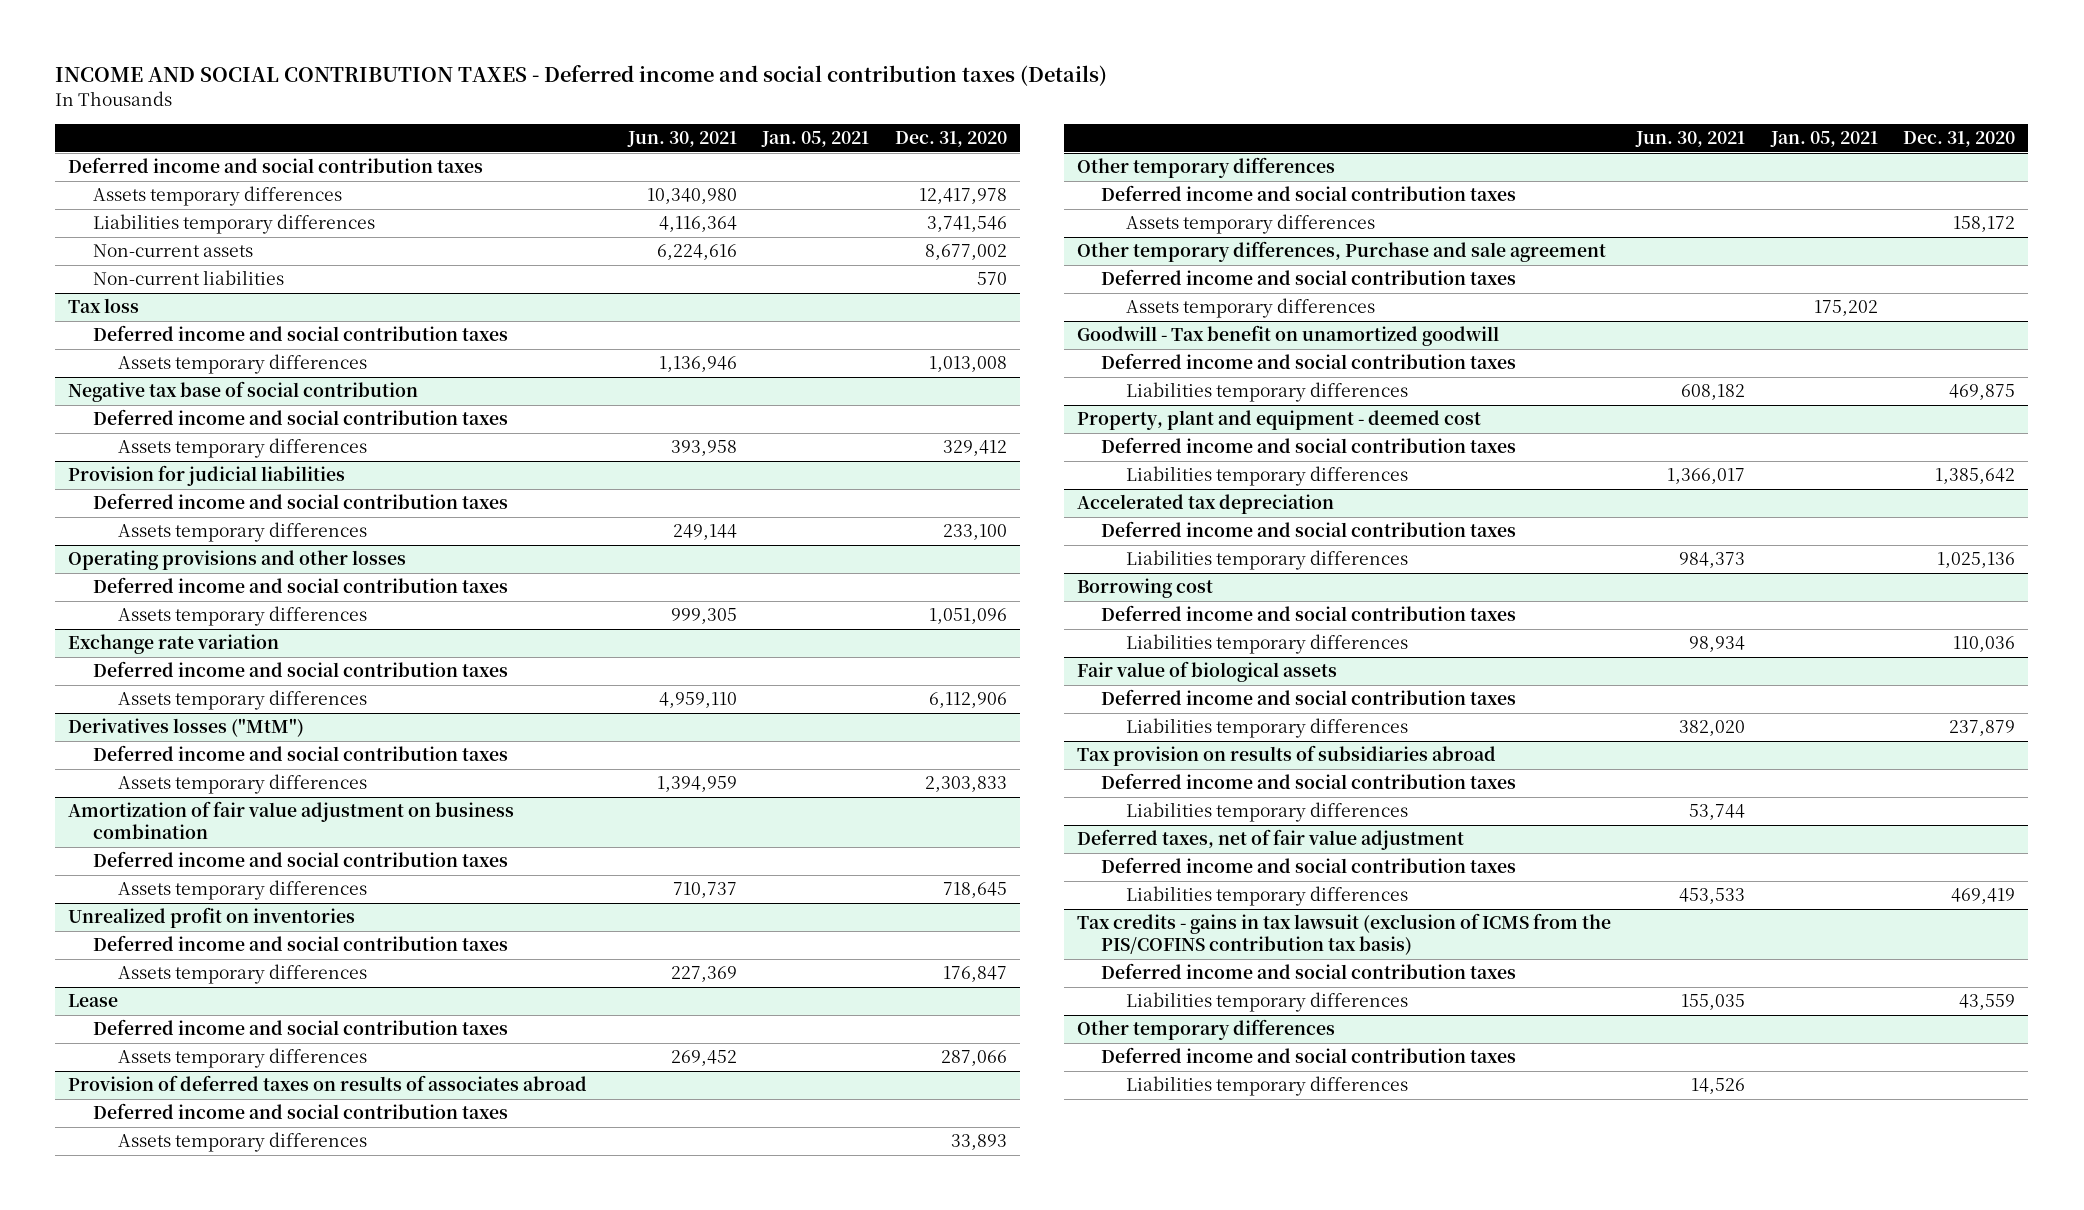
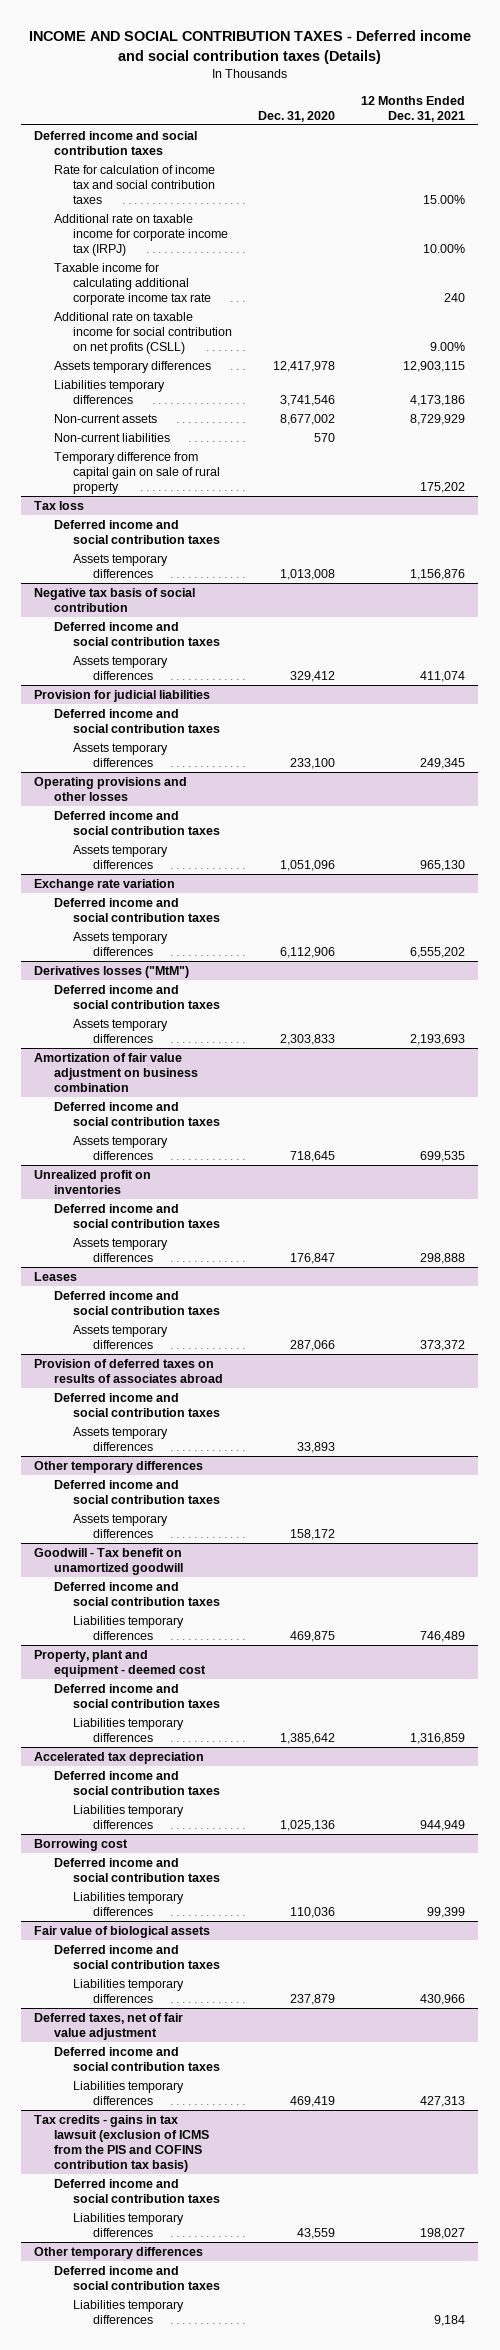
[626,131,737,148] Jun. 30, 2021 -> none
[761,131,870,148] Jan. 05, 2021 -> none
none -> [361,95,466,122] 12 Months Ended Dec. 31, 2021
none -> [53,164,216,204] Rate for calculation of income tax and social contribution taxes
none -> [53,213,229,256] Additional rate on taxable income for corporate income tax (IRPJ)
none -> [53,262,212,305] Taxable income for calculating additional corporate income tax rate
none -> [53,311,233,354] Additional rate on taxable income for social contribution on net profits (CSLL)
none -> [53,451,221,494] Temporary difference from capital gain on sale of rural property
[68,381,419,403] Negative tax base of social contribution -> [34,587,196,612] Negative tax basis of social contribution
[68,994,119,1008] Lease -> [34,1271,78,1281] Leases
[1076,241,1606,263] Other temporary differences, Purchase and sale agreement -> none
[1101,269,1517,286] Deferred income and social contribution taxes -> none
[1126,298,1376,319] Assets temporary differences -> none
[1076,745,1496,767] Tax provision on results of subsidiaries abroad -> none
[1101,773,1517,790] Deferred income and social contribution taxes -> none
[1126,802,1409,823] Liabilities temporary differences -> none
[1076,913,1611,956] Tax credits - gains in tax lawsuit (exclusion of ICMS from the PIS/COFINS contribution tax basis) -> [34,2114,209,2172] Tax credits - gains in tax lawsuit (exclusion of ICMS from the PIS and COFINS contribution tax basis)

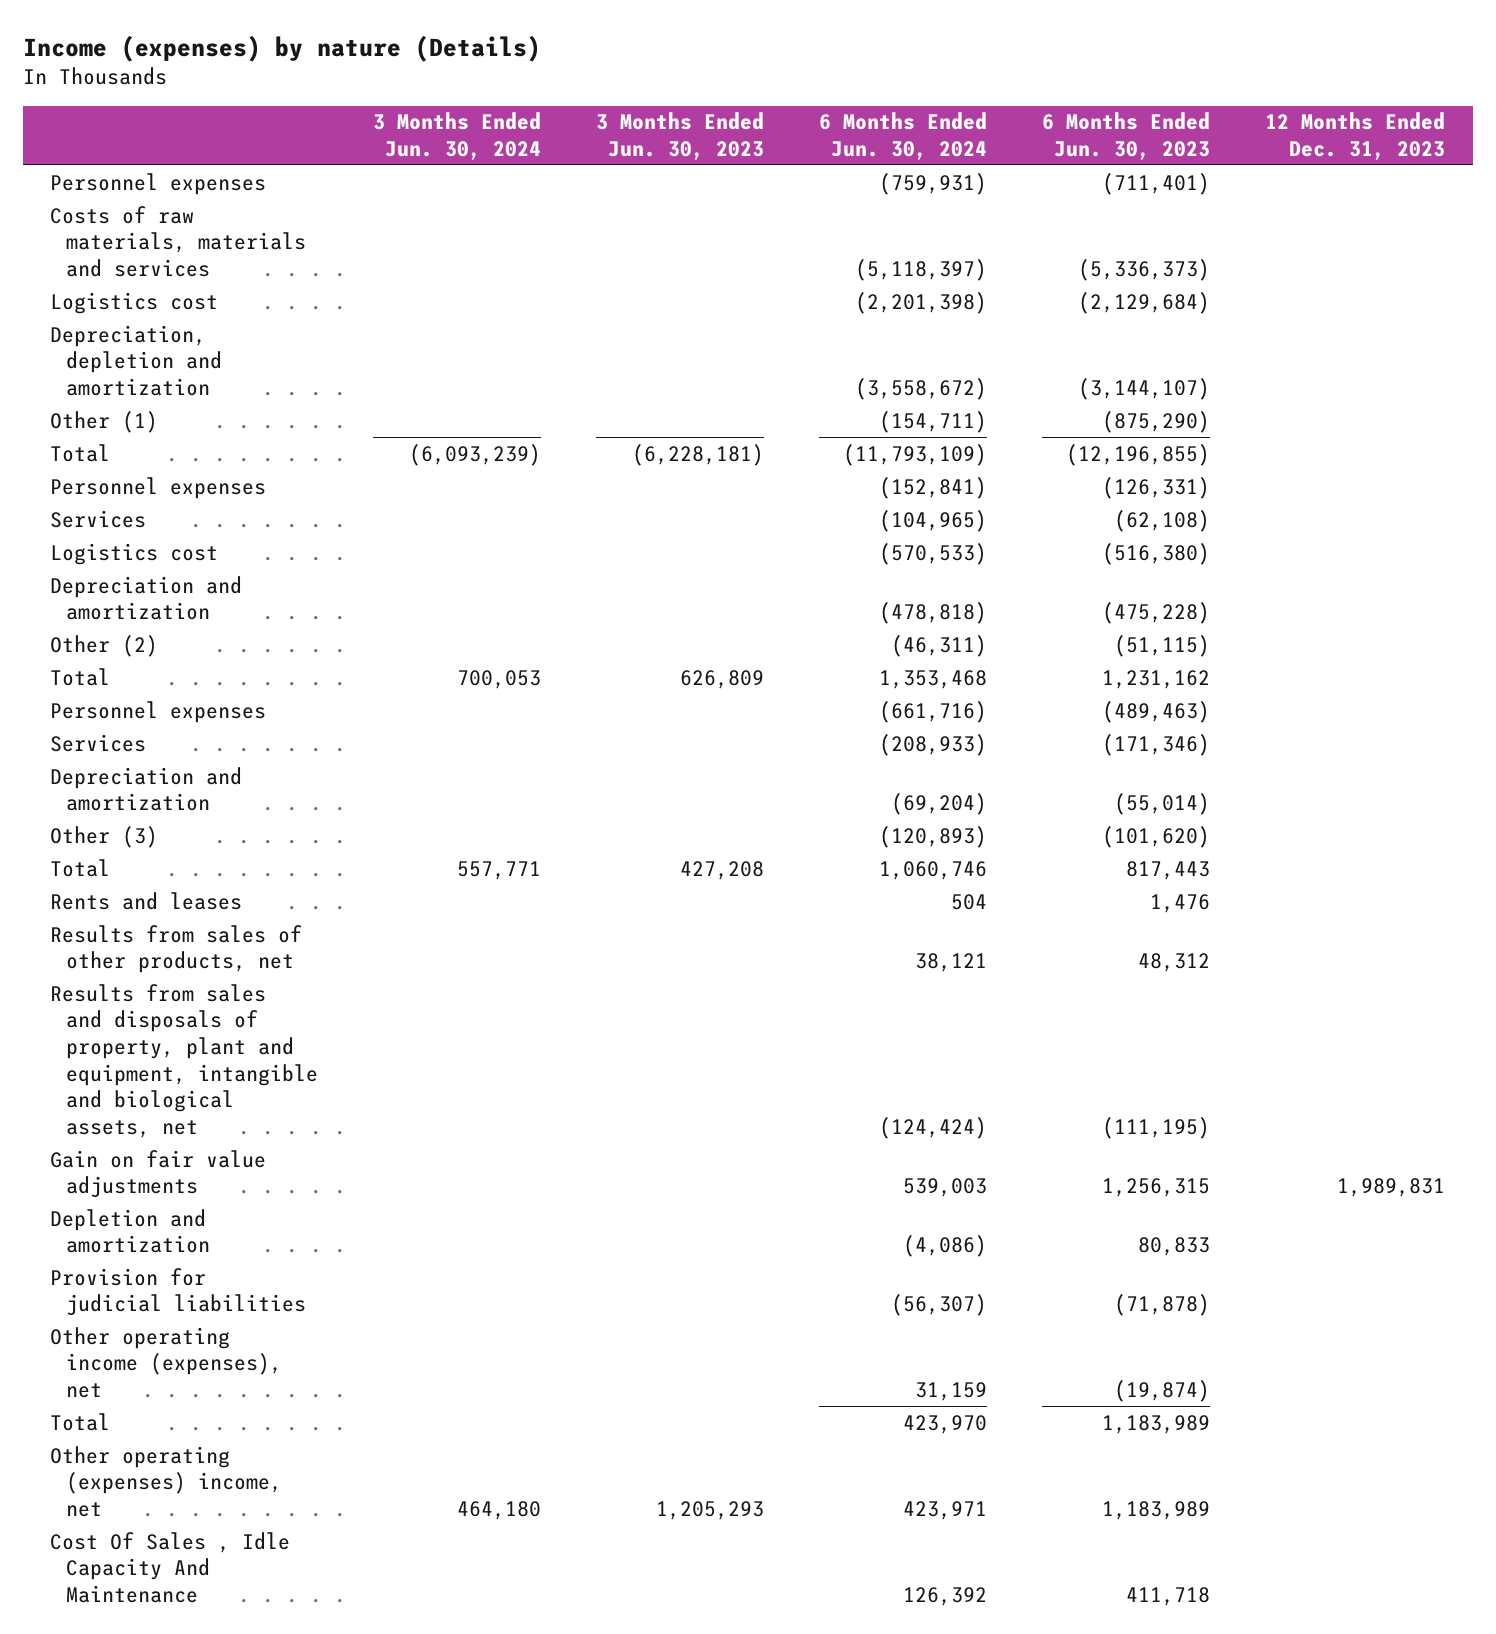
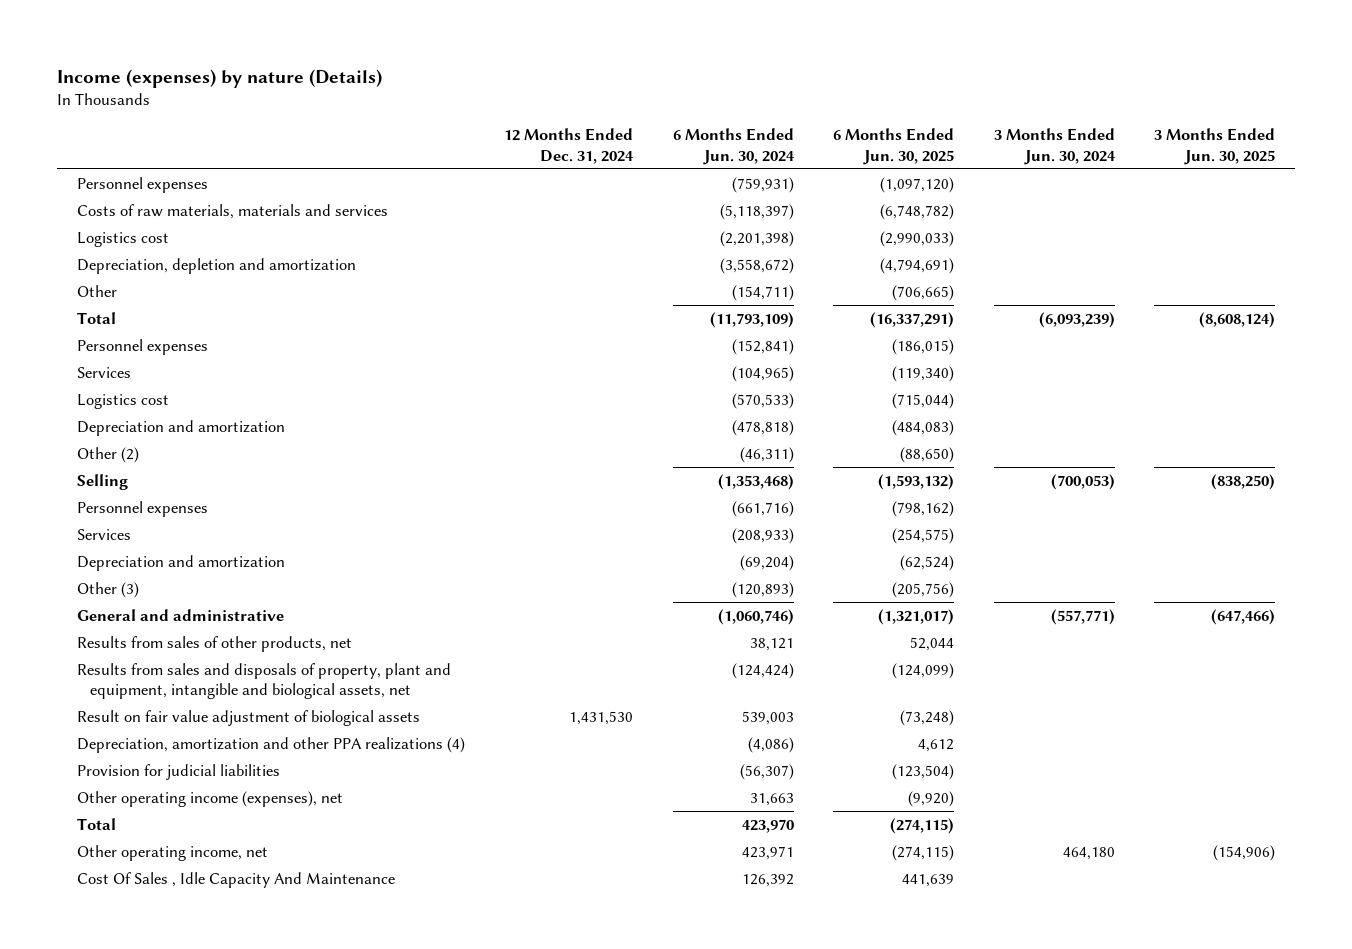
[596,112,765,161] 3 Months Ended Jun. 30, 2023 -> none
[1042,112,1211,161] 6 Months Ended Jun. 30, 2023 -> none
[1265,112,1446,161] 12 Months Ended Dec. 31, 2023 -> none
none -> [504,128,635,164] 12 Months Ended Dec. 31, 2024
none -> [833,128,955,165] 6 Months Ended Jun. 30, 2025
none -> [1154,128,1276,165] 3 Months Ended Jun. 30, 2025
[50,410,159,433] Other (1) -> [76,284,117,297] Other
[50,667,111,686] Total -> none
none -> [76,473,128,490] Selling
[50,858,111,877] Total -> none
[50,891,243,910] Rents and leases -> none
none -> [76,608,284,621] General and administrative
[50,1149,267,1199] Gain on fair value adjustments -> [76,709,420,726] Result on fair value adjustment of biological assets
[50,1208,211,1254] Depletion and amortization -> [76,736,465,753] Depreciation, amortization and other PPA realizations (4)
[915,1381,988,1401] 31,159 -> [749,792,794,806] 31,663
[50,1445,283,1517] Other operating (expenses) income, net -> [76,844,268,861] Other operating income, net

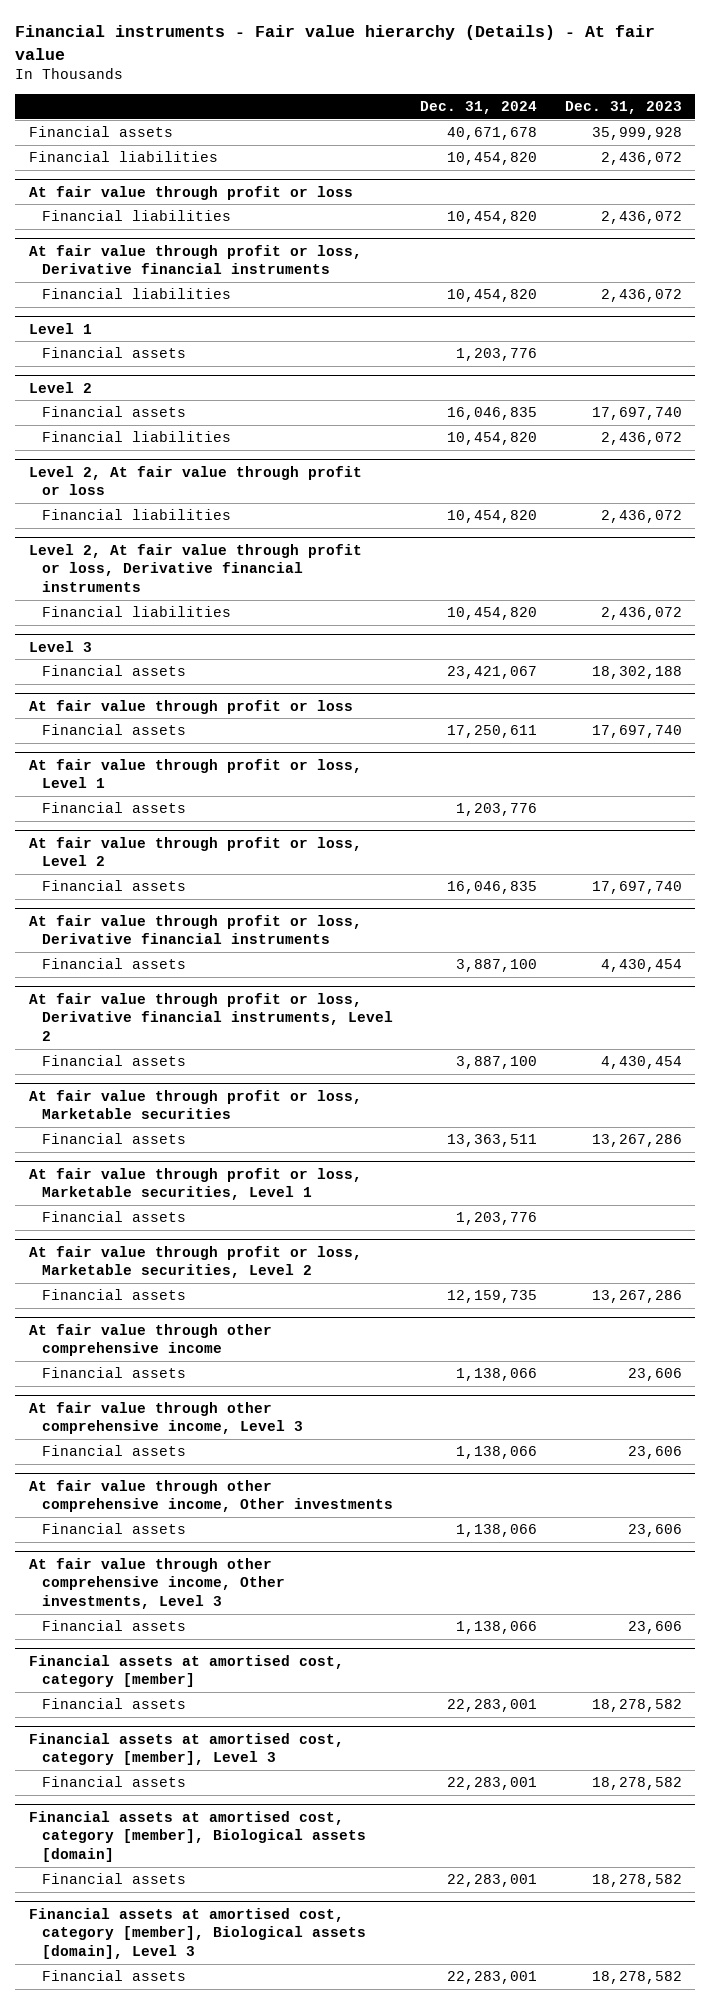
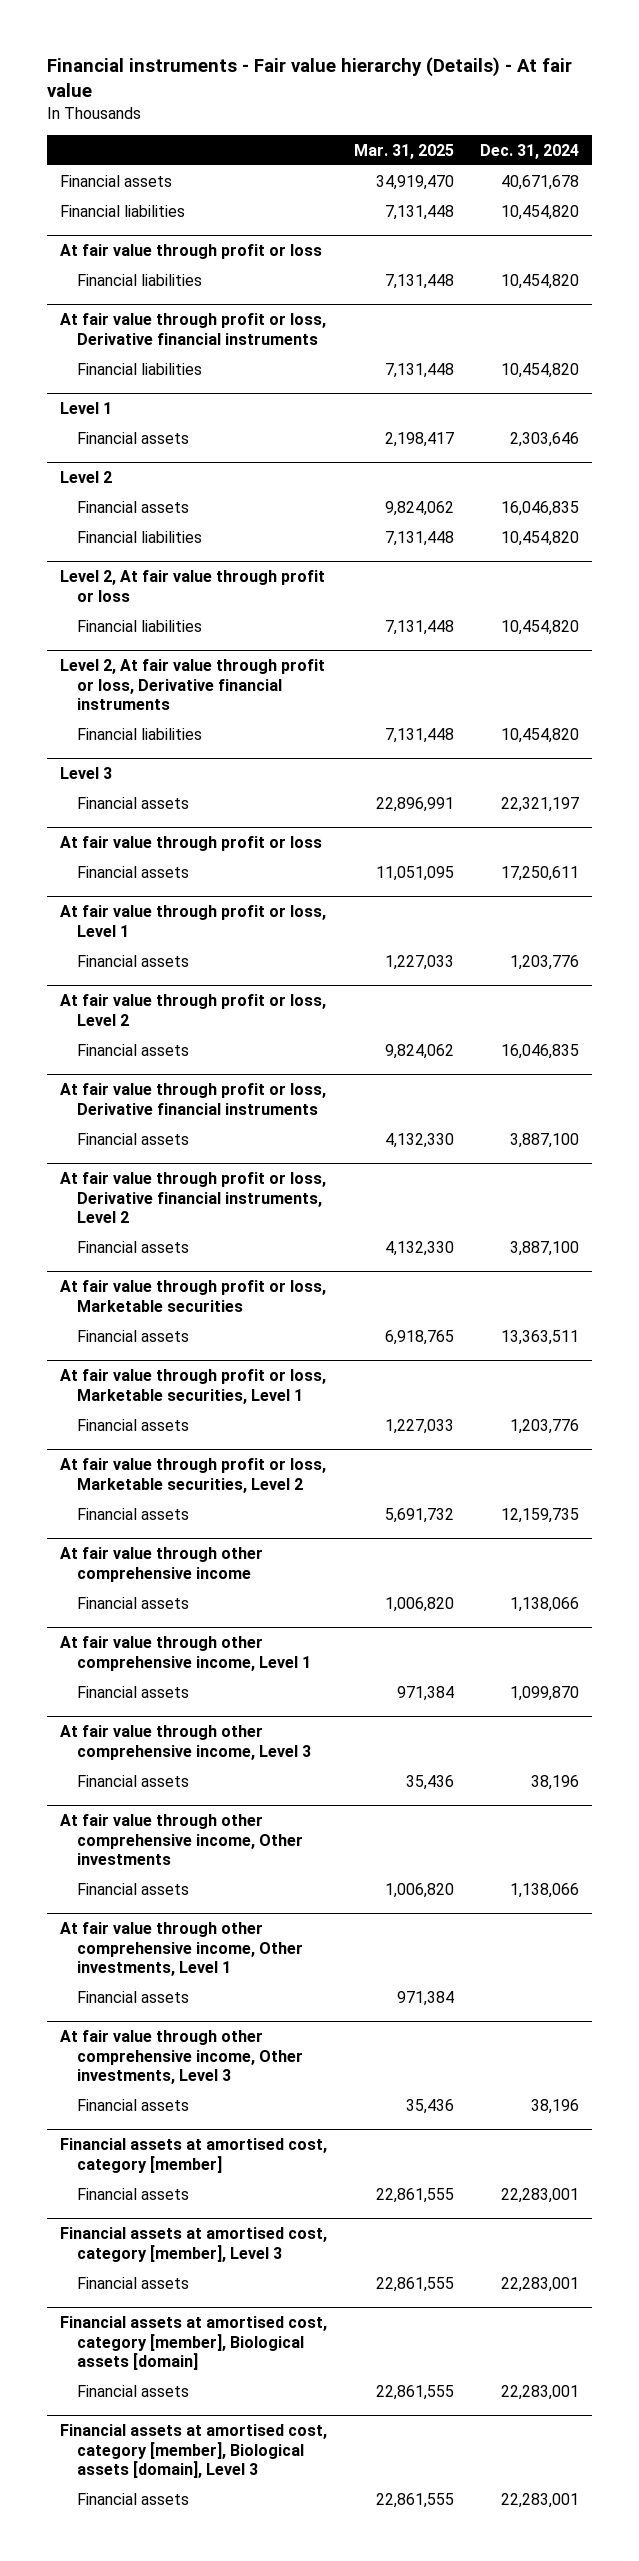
[564,101,682,115] Dec. 31, 2023 -> none
none -> [353,143,454,159] Mar. 31, 2025
[456,348,538,362] 1,203,776 -> [510,431,580,447] 2,303,646
[447,666,538,680] 23,421,067 -> [501,796,580,812] 22,321,197
none -> [60,1636,312,1671] At fair value through other comprehensive income, Level 1
none -> [77,1685,190,1698] Financial assets
[456,1446,538,1460] 1,138,066 -> [531,1774,580,1790] 38,196
none -> [60,1922,304,1977] At fair value through other comprehensive income, Other investments, Level 1
none -> [77,1990,190,2003] Financial assets
[456,1621,538,1635] 1,138,066 -> [531,2098,580,2114] 38,196

